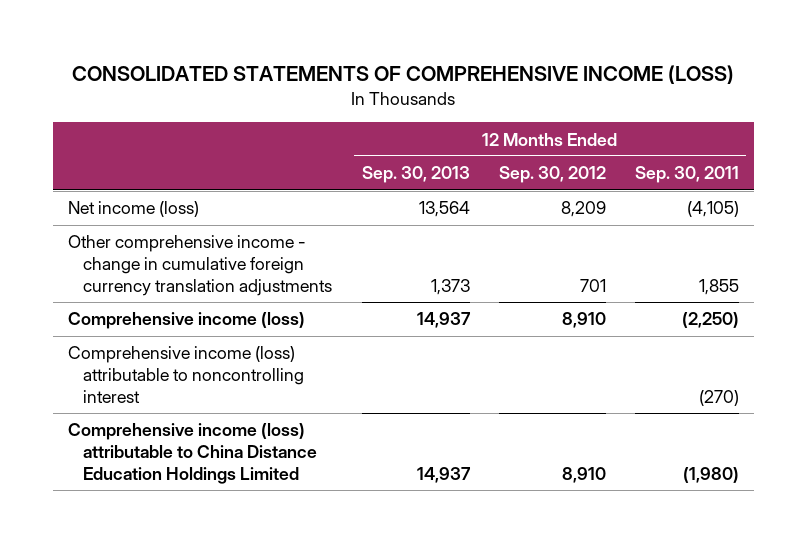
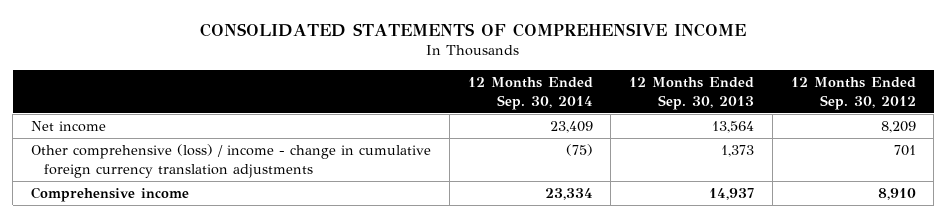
[72,64,735,84] CONSOLIDATED STATEMENTS OF COMPREHENSIVE INCOME (LOSS) -> [200,22,747,37] CONSOLIDATED STATEMENTS OF COMPREHENSIVE INCOME
[634,166,739,184] Sep. 30, 2011 -> none
none -> [467,77,593,110] 12 Months Ended Sep. 30, 2014
[67,312,305,330] Comprehensive income (loss) -> none
[67,346,305,403] Comprehensive income (loss) attributable to noncontrolling interest -> none
[67,201,199,218] Net income (loss) -> [31,121,107,133] Net income
[67,235,333,296] Other comprehensive income - change in cumulative foreign currency translation adjustments -> [31,144,432,178] Other comprehensive (loss) / income - change in cumulative foreign currency translation adjustments
[67,423,318,484] Comprehensive income (loss) attributable to China Distance Education Holdings Limited -> [31,187,190,203] Comprehensive income

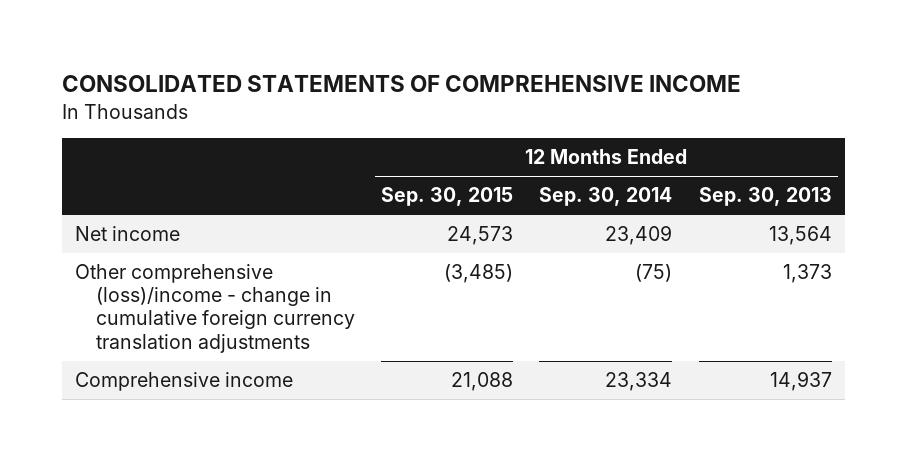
[790,77,916,110] 12 Months Ended Sep. 30, 2012 -> none
none -> [381,187,514,207] Sep. 30, 2015
[31,144,432,178] Other comprehensive (loss) / income - change in cumulative foreign currency translation adjustments -> [75,264,355,353] Other comprehensive (loss)/income - change in cumulative foreign currency translation adjustments

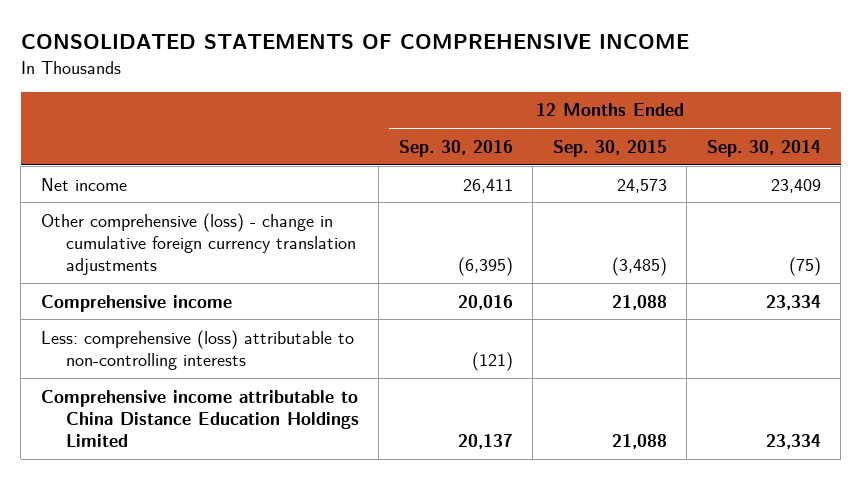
[698,187,832,207] Sep. 30, 2013 -> none
none -> [398,139,513,157] Sep. 30, 2016
[75,264,355,353] Other comprehensive (loss)/income - change in cumulative foreign currency translation adjustments -> [41,212,356,276] Other comprehensive (loss) - change in cumulative foreign currency translation adjustments
none -> [41,329,355,370] Less: comprehensive (loss) attributable to non-controlling interests
none -> [41,389,359,448] Comprehensive income attributable to China Distance Education Holdings Limited

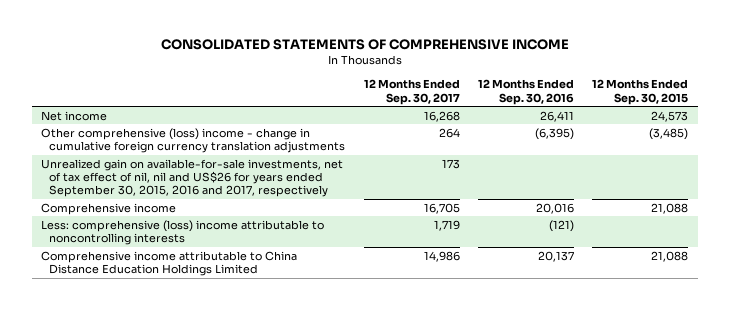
[706,139,821,157] Sep. 30, 2014 -> none
none -> [363,79,460,105] 12 Months Ended Sep. 30, 2017
[41,212,356,276] Other comprehensive (loss) - change in cumulative foreign currency translation adjustments -> [41,127,346,154] Other comprehensive (loss) income - change in cumulative foreign currency translation adjustments
none -> [41,158,344,198] Unrealized gain on available-for-sale investments, net of tax effect of nil, nil and US$26 for years ended September 30, 2015, 2016 and 2017, respectively
[41,329,355,370] Less: comprehensive (loss) attributable to non-controlling interests -> [41,219,325,246] Less: comprehensive (loss) income attributable to noncontrolling interests

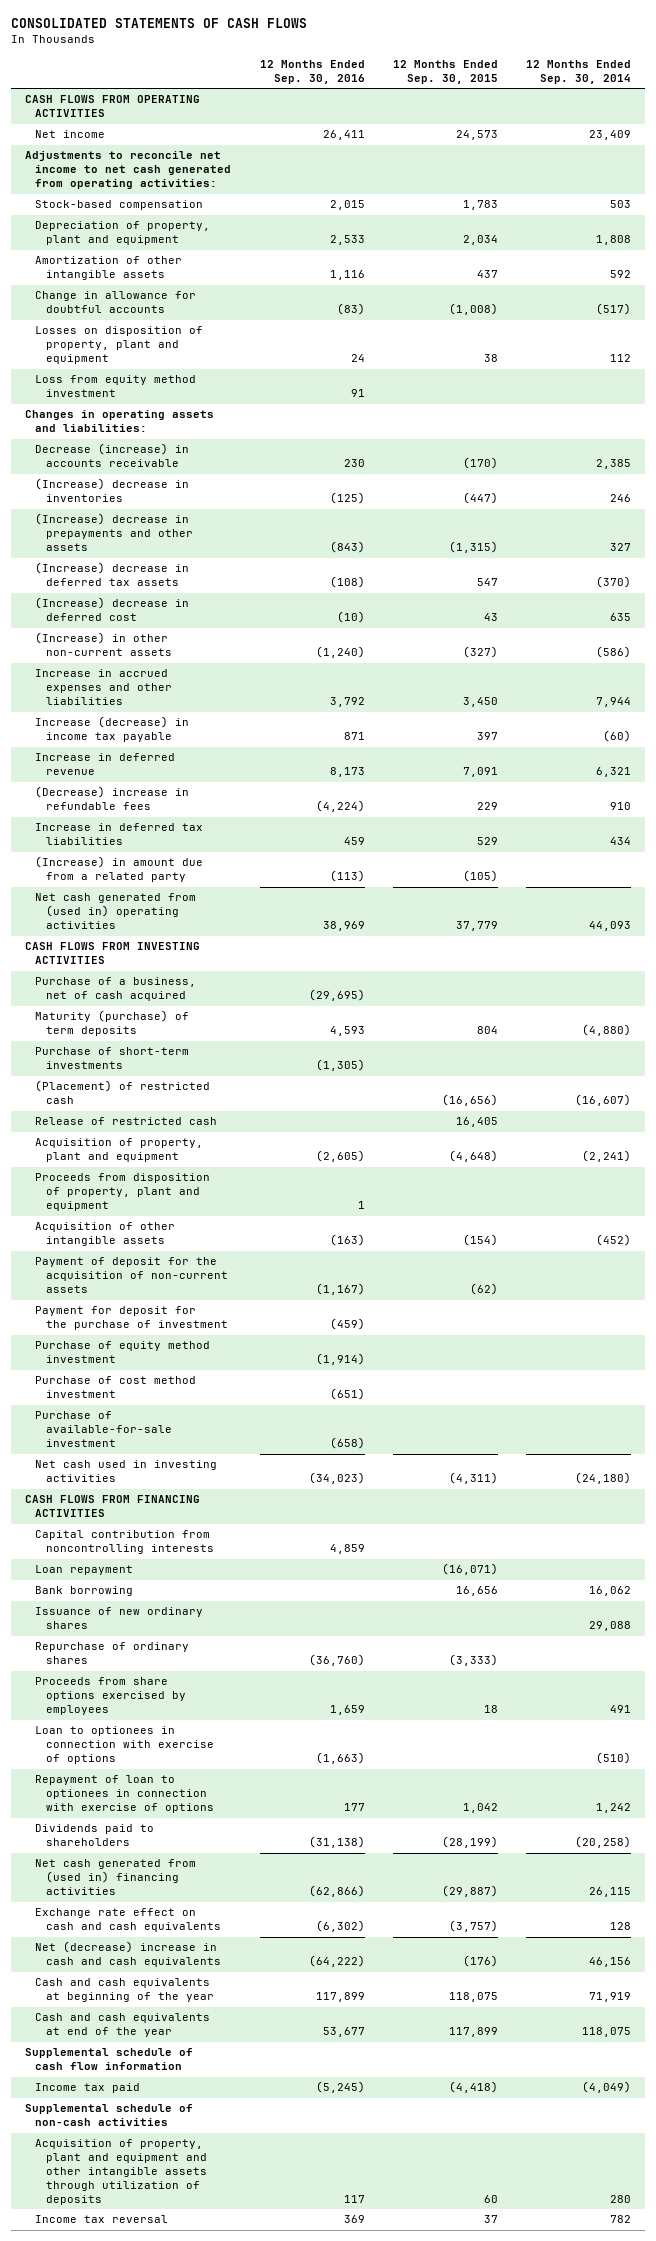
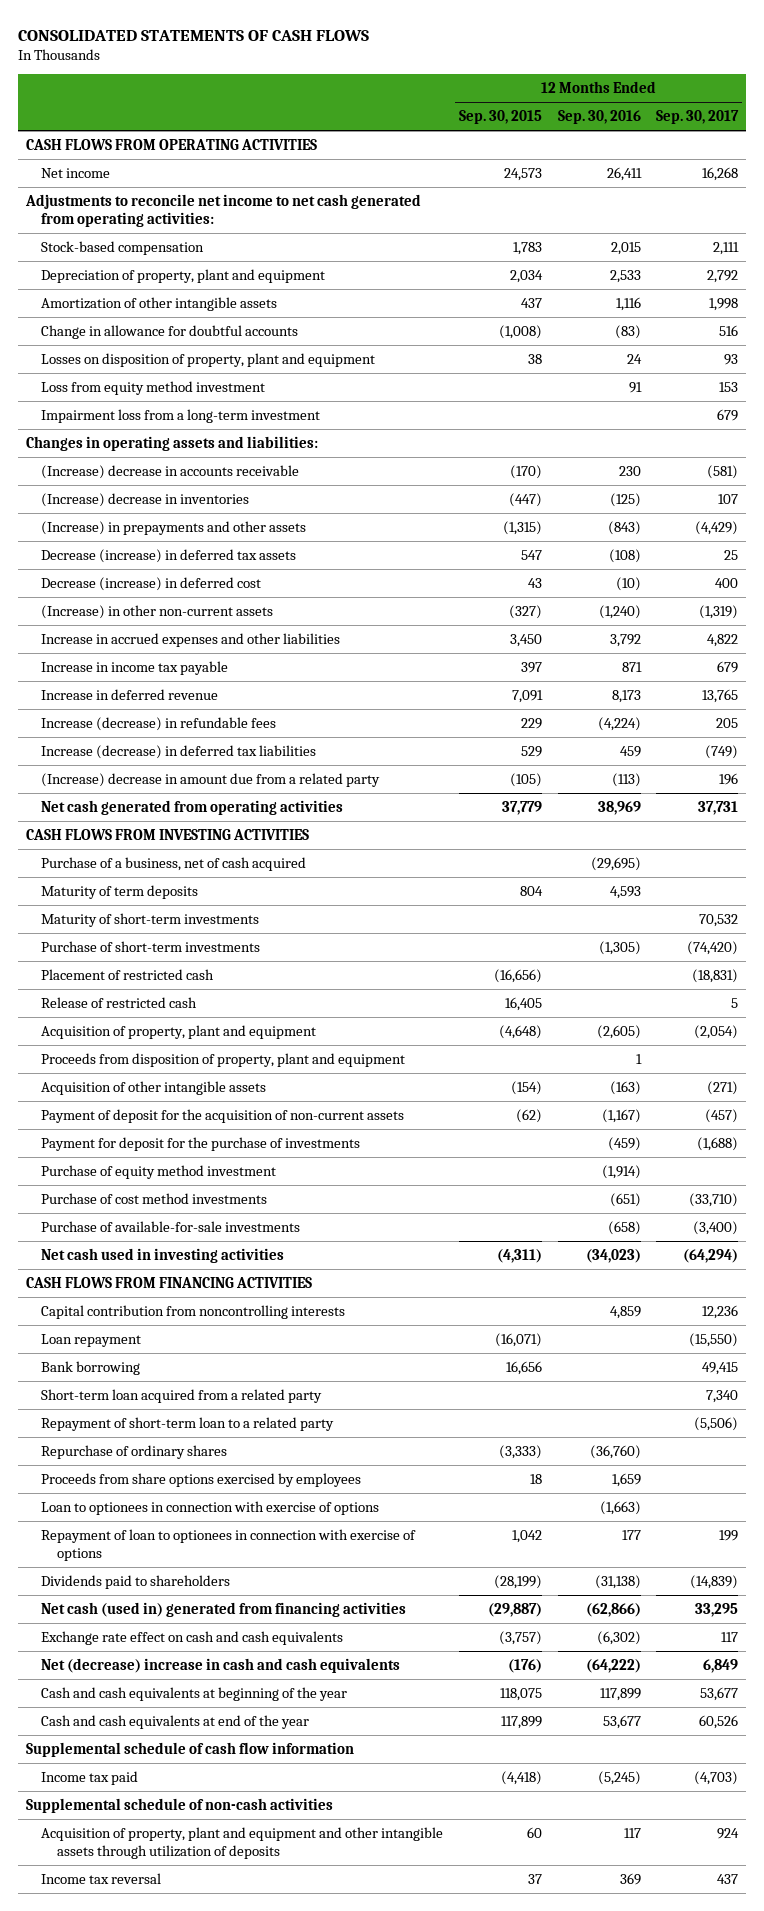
[526,59,632,84] 12 Months Ended Sep. 30, 2014 -> none
none -> [656,110,740,125] Sep. 30, 2017
none -> [41,408,321,423] Impairment loss from a long-term investment
[35,443,190,468] Decrease (increase) in accounts receivable -> [41,464,300,479] (Increase) decrease in accounts receivable
[35,513,193,552] (Increase) decrease in prepayments and other assets -> [41,520,307,535] (Increase) in prepayments and other assets
[35,562,190,587] (Increase) decrease in deferred tax assets -> [41,548,297,563] Decrease (increase) in deferred tax assets
[35,597,190,622] (Increase) decrease in deferred cost -> [41,576,262,591] Decrease (increase) in deferred cost
[35,716,190,743] Increase (decrease) in income tax payable -> [41,660,229,675] Increase in income tax payable
[35,786,190,811] (Decrease) increase in refundable fees -> [41,716,277,731] Increase (decrease) in refundable fees
[35,823,204,846] Increase in deferred tax liabilities -> [41,744,317,759] Increase (decrease) in deferred tax liabilities
[35,856,204,883] (Increase) in amount due from a related party -> [41,772,381,787] (Increase) decrease in amount due from a related party
[35,893,197,930] Net cash generated from (used in) operating activities -> [41,799,344,815] Net cash generated from operating activities
[35,1010,190,1037] Maturity (purchase) of term deposits -> [41,884,199,899] Maturity of term deposits
none -> [41,912,260,927] Maturity of short-term investments
[35,1080,211,1105] (Placement) of restricted cash -> [41,968,215,980] Placement of restricted cash
[35,1306,228,1331] Payment for deposit for the purchase of investment -> [41,1136,361,1151] Payment for deposit for the purchase of investments
[35,1376,197,1399] Purchase of cost method investment -> [41,1192,268,1204] Purchase of cost method investments
[35,1411,172,1448] Purchase of available-for-sale investment -> [41,1220,301,1232] Purchase of available-for-sale investments
[35,1607,204,1630] Issuance of new ordinary shares -> none
none -> [41,1388,323,1403] Short-term loan acquired from a related party
none -> [41,1416,335,1431] Repayment of short-term loan to a related party
[35,1859,197,1896] Net cash generated from (used in) financing activities -> [41,1601,407,1617] Net cash (used in) generated from financing activities

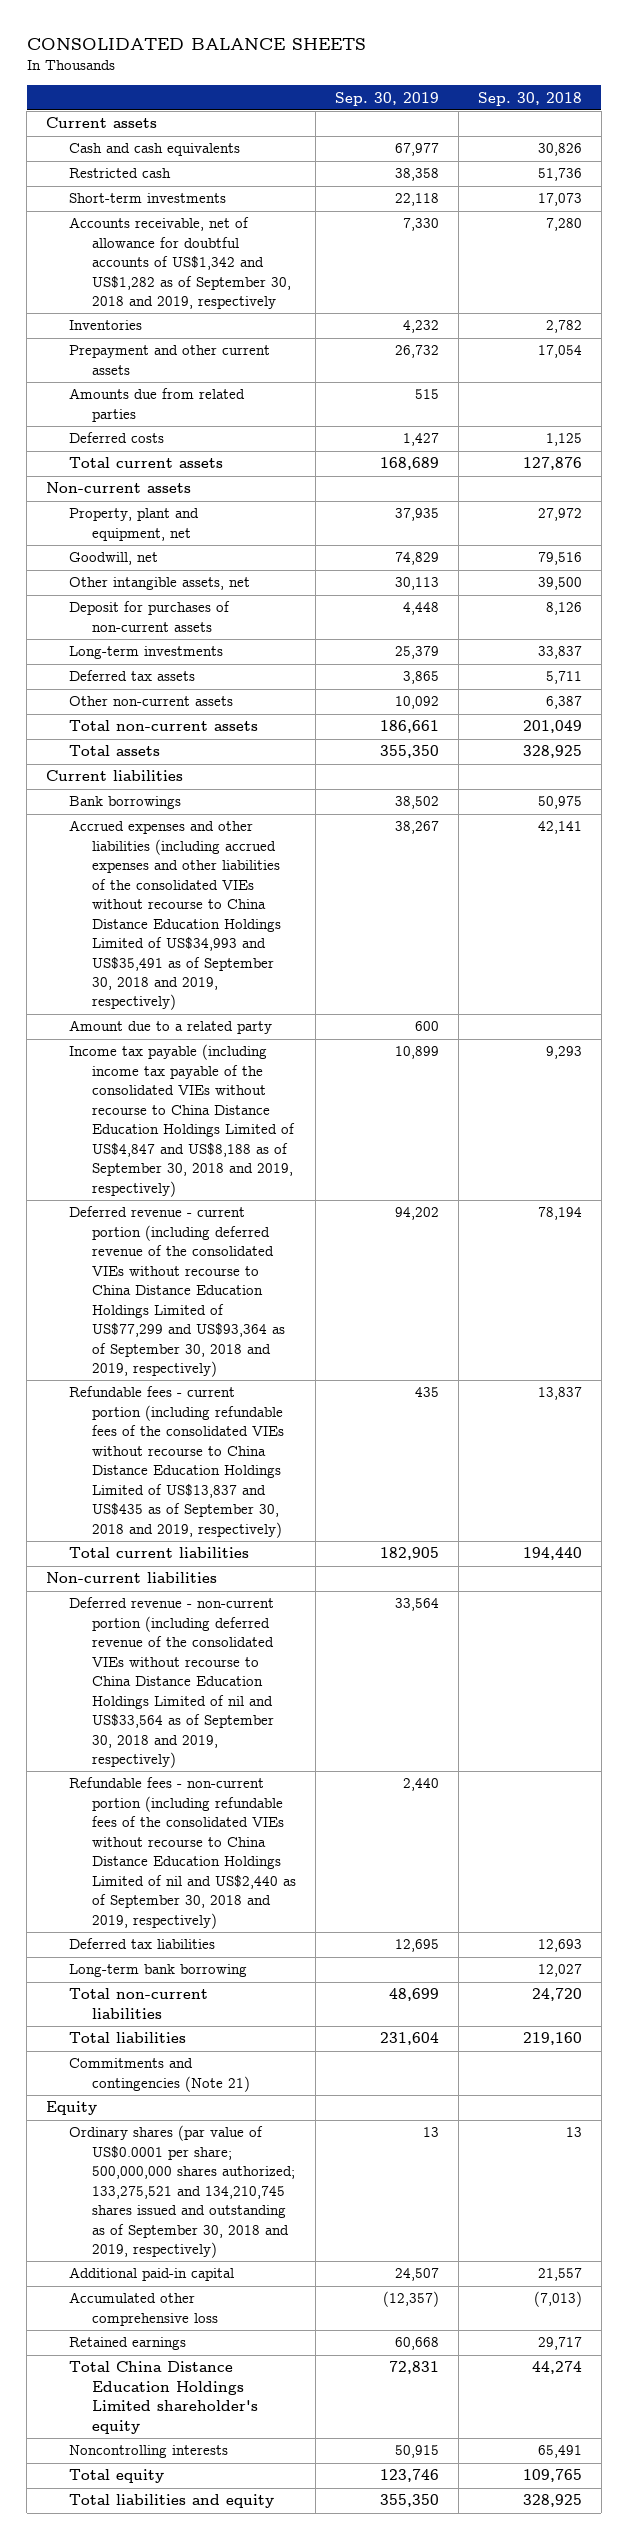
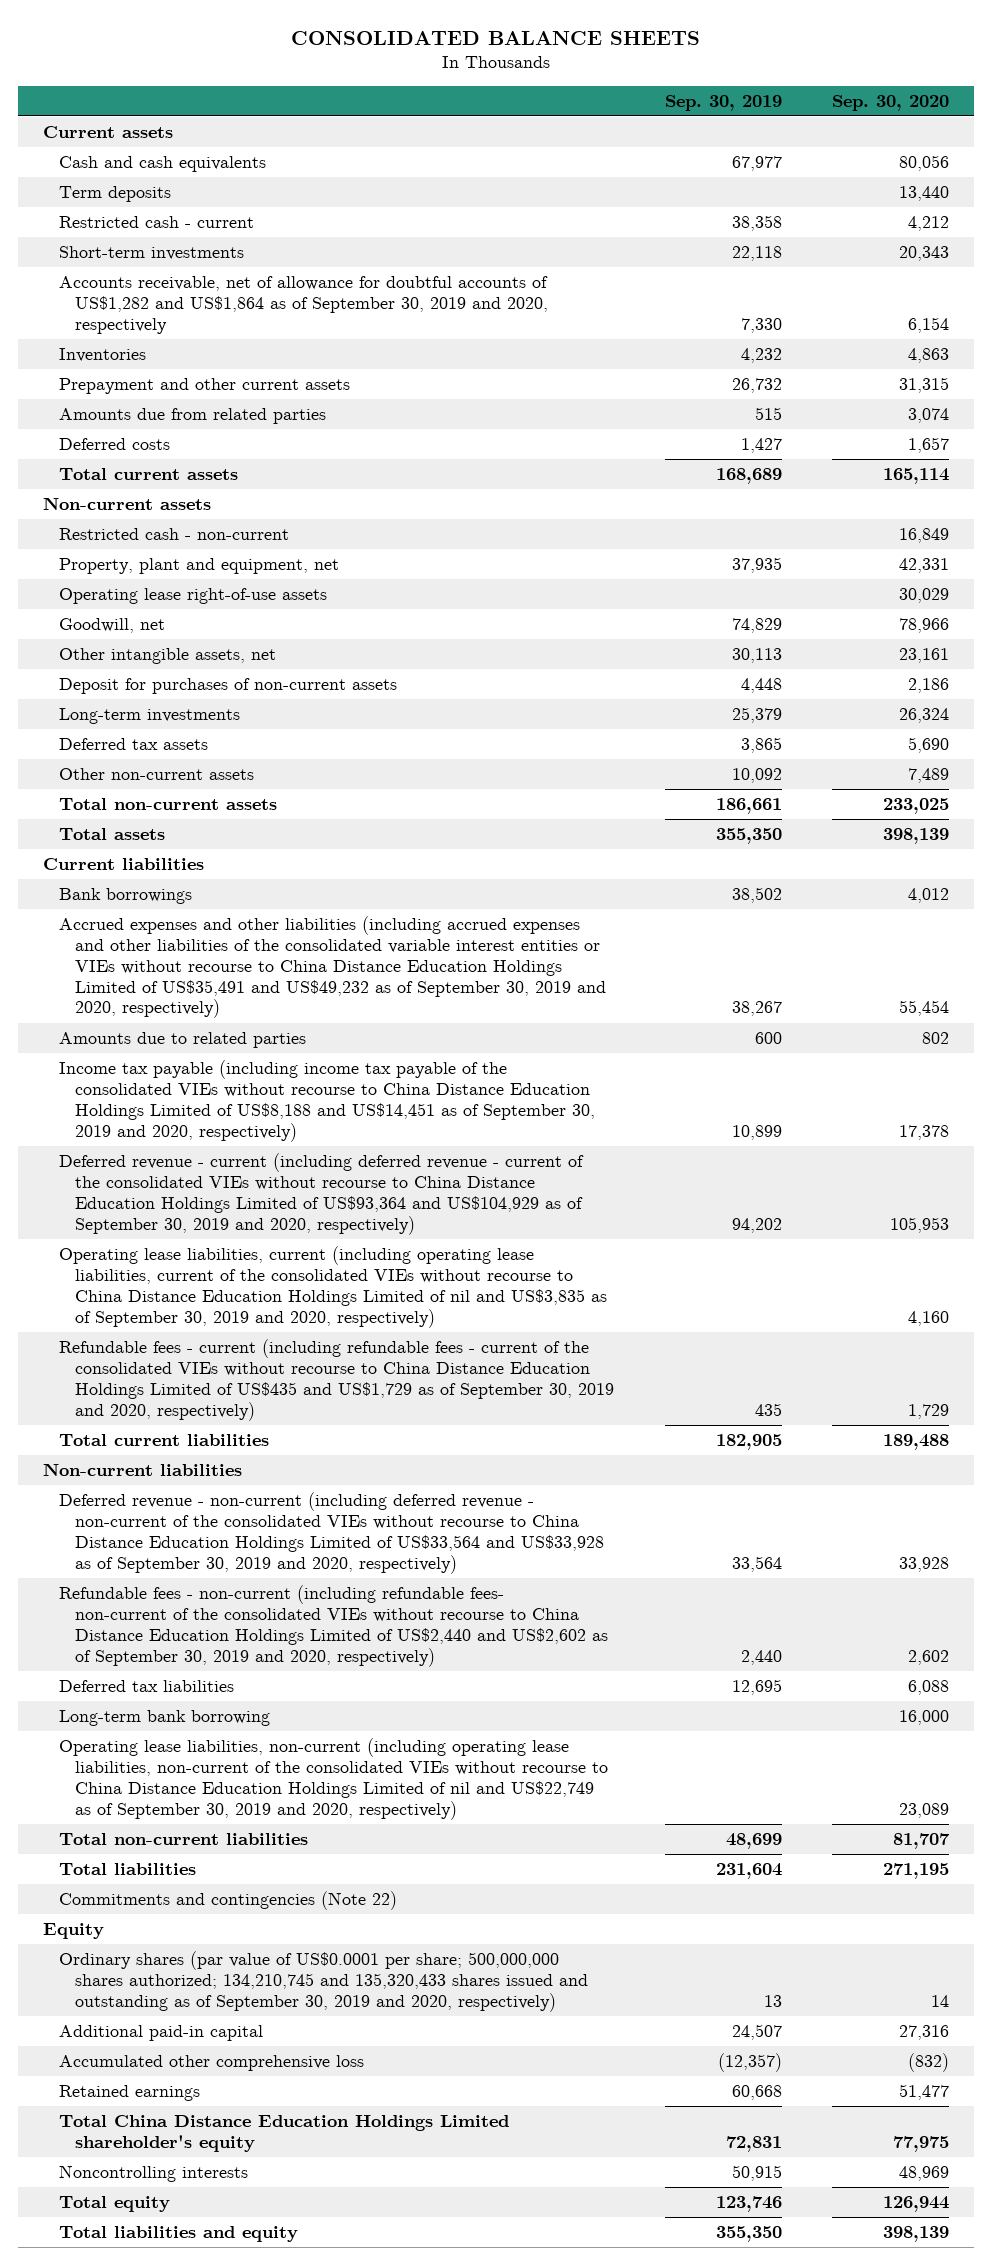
[477,91,582,106] Sep. 30, 2018 -> none
none -> [832,94,950,111] Sep. 30, 2020
none -> [59,186,172,203] Term deposits
[69,168,172,179] Restricted cash -> [59,216,255,229] Restricted cash - current
[69,217,292,310] Accounts receivable, net of allowance for doubtful accounts of US$1,342 and US$1,282 as of September 30, 2018 and 2019, respectively -> [59,276,549,334] Accounts receivable, net of allowance for doubtful accounts of US$1,282 and US$1,864 as of September 30, 2019 and 2020, respectively
none -> [59,528,290,541] Restricted cash - non-current
none -> [59,588,328,605] Operating lease right-of-use assets
[69,820,282,1011] Accrued expenses and other liabilities (including accrued expenses and other liabilities of the consolidated VIEs without recourse to China Distance Education Holdings Limited of US$34,993 and US$35,491 as of September 30, 2018 and 2019, respectively) -> [59,916,607,1019] Accrued expenses and other liabilities (including accrued expenses and other liabilities of the consolidated variable interest entities or VIEs without recourse to China Distance Education Holdings Limited of US$35,491 and US$49,232 as of September 30, 2019 and 2020, respectively)
[69,1020,273,1035] Amount due to a related party -> [59,1032,307,1049] Amounts due to related parties
[69,1044,296,1197] Income tax payable (including income tax payable of the consolidated VIEs without recourse to China Distance Education Holdings Limited of US$4,847 and US$8,188 as of September 30, 2018 and 2019, respectively) -> [59,1060,596,1142] Income tax payable (including income tax payable of the consolidated VIEs without recourse to China Distance Education Holdings Limited of US$8,188 and US$14,451 as of September 30, 2019 and 2020, respectively)
[69,1206,286,1377] Deferred revenue - current portion (including deferred revenue of the consolidated VIEs without recourse to China Distance Education Holdings Limited of US$77,299 and US$93,364 as of September 30, 2018 and 2019, respectively) -> [59,1153,585,1235] Deferred revenue - current (including deferred revenue - current of the consolidated VIEs without recourse to China Distance Education Holdings Limited of US$93,364 and US$104,929 as of September 30, 2019 and 2020, respectively)
none -> [59,1246,608,1328] Operating lease liabilities, current (including operating lease liabilities, current of the consolidated VIEs without recourse to China Distance Education Holdings Limited of nil and US$3,835 as of September 30, 2019 and 2020, respectively)
[69,1386,285,1538] Refundable fees - current portion (including refundable fees of the consolidated VIEs without recourse to China Distance Education Holdings Limited of US$13,837 and US$435 as of September 30, 2018 and 2019, respectively) -> [59,1339,615,1421] Refundable fees - current (including refundable fees - current of the consolidated VIEs without recourse to China Distance Education Holdings Limited of US$435 and US$1,729 as of September 30, 2019 and 2020, respectively)
[69,1597,275,1768] Deferred revenue - non-current portion (including deferred revenue of the consolidated VIEs without recourse to China Distance Education Holdings Limited of nil and US$33,564 as of September 30, 2018 and 2019, respectively) -> [59,1492,605,1574] Deferred revenue - non-current (including deferred revenue - non-current of the consolidated VIEs without recourse to China Distance Education Holdings Limited of US$33,564 and US$33,928 as of September 30, 2019 and 2020, respectively)
[69,1777,297,1929] Refundable fees - non-current portion (including refundable fees of the consolidated VIEs without recourse to China Distance Education Holdings Limited of nil and US$2,440 as of September 30, 2018 and 2019, respectively) -> [59,1585,609,1667] Refundable fees - non-current (including refundable fees- non-current of the consolidated VIEs without recourse to China Distance Education Holdings Limited of US$2,440 and US$2,602 as of September 30, 2019 and 2020, respectively)
none -> [59,1738,609,1820] Operating lease liabilities, non-current (including operating lease liabilities, non-current of the consolidated VIEs without recourse to China Distance Education Holdings Limited of nil and US$22,749 as of September 30, 2019 and 2020, respectively)
[69,2058,251,2092] Commitments and contingencies (Note 21) -> [59,1891,398,1911] Commitments and contingencies (Note 22)
[69,2125,296,2259] Ordinary shares (par value of US$0.0001 per share; 500,000,000 shares authorized; 133,275,521 and 134,210,745 shares issued and outstanding as of September 30, 2018 and 2019, respectively) -> [59,1951,589,2012] Ordinary shares (par value of US$0.0001 per share; 500,000,000 shares authorized; 134,210,745 and 135,320,433 shares issued and outstanding as of September 30, 2019 and 2020, respectively)

